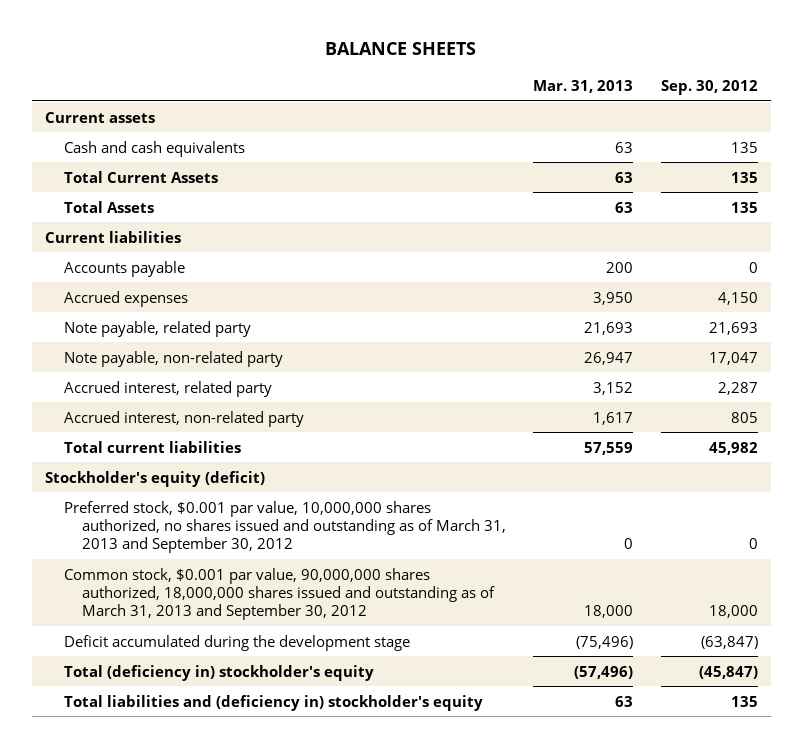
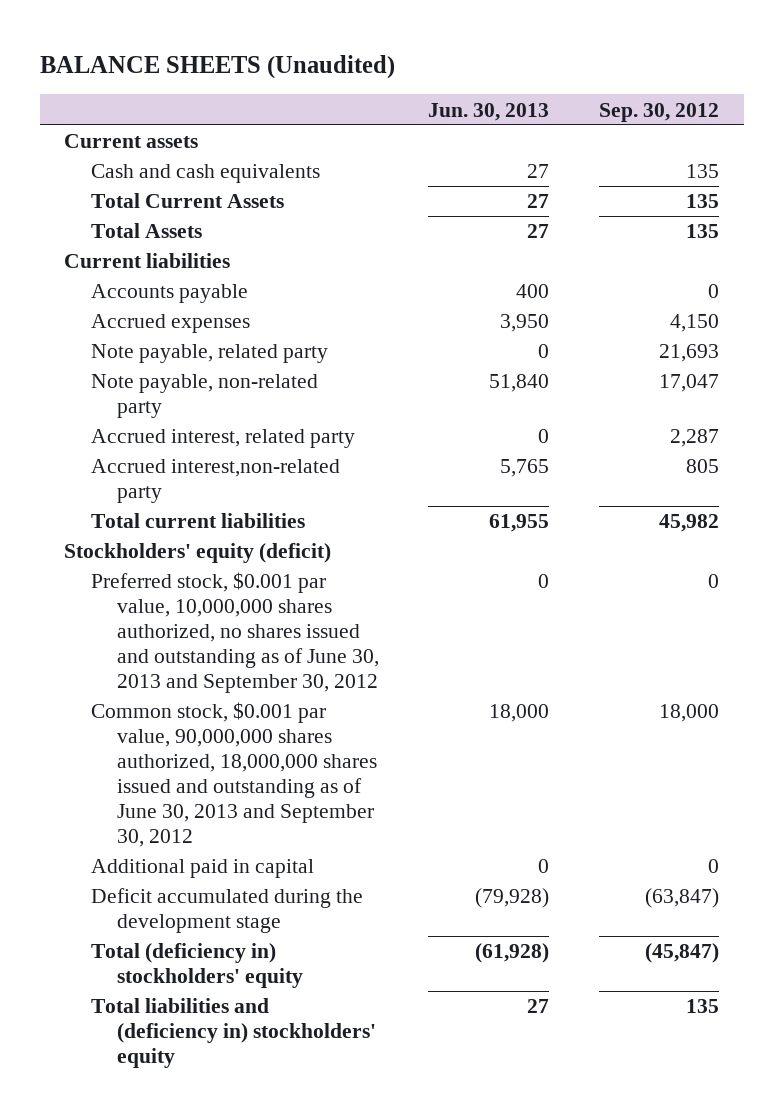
[325,42,477,56] BALANCE SHEETS -> [39,54,395,79] BALANCE SHEETS (Unaudited)
[533,80,634,94] Mar. 31, 2013 -> none
none -> [428,102,550,121] Jun. 30, 2013
[63,410,304,427] Accrued interest, non-related party -> [90,459,340,504] Accrued interest,non-related party
[45,470,266,487] Stockholder's equity (deficit) -> [64,543,332,564] Stockholders' equity (deficit)
[63,500,507,554] Preferred stock, $0.001 par value, 10,000,000 shares authorized, no shares issued and outstanding as of March 31, 2013 and September 30, 2012 -> [90,572,379,694] Preferred stock, $0.001 par value, 10,000,000 shares authorized, no shares issued and outstanding as of June 30, 2013 and September 30, 2012
[63,567,496,621] Common stock, $0.001 par value, 90,000,000 shares authorized, 18,000,000 shares issued and outstanding as of March 31, 2013 and September 30, 2012 -> [90,702,377,848] Common stock, $0.001 par value, 90,000,000 shares authorized, 18,000,000 shares issued and outstanding as of June 30, 2013 and September 30, 2012
none -> [90,859,314,879] Additional paid in capital
[63,664,374,681] Total (deficiency in) stockholder's equity -> [90,943,303,989] Total (deficiency in) stockholders' equity
[63,694,483,711] Total liabilities and (deficiency in) stockholder's equity -> [90,998,376,1069] Total liabilities and (deficiency in) stockholders' equity

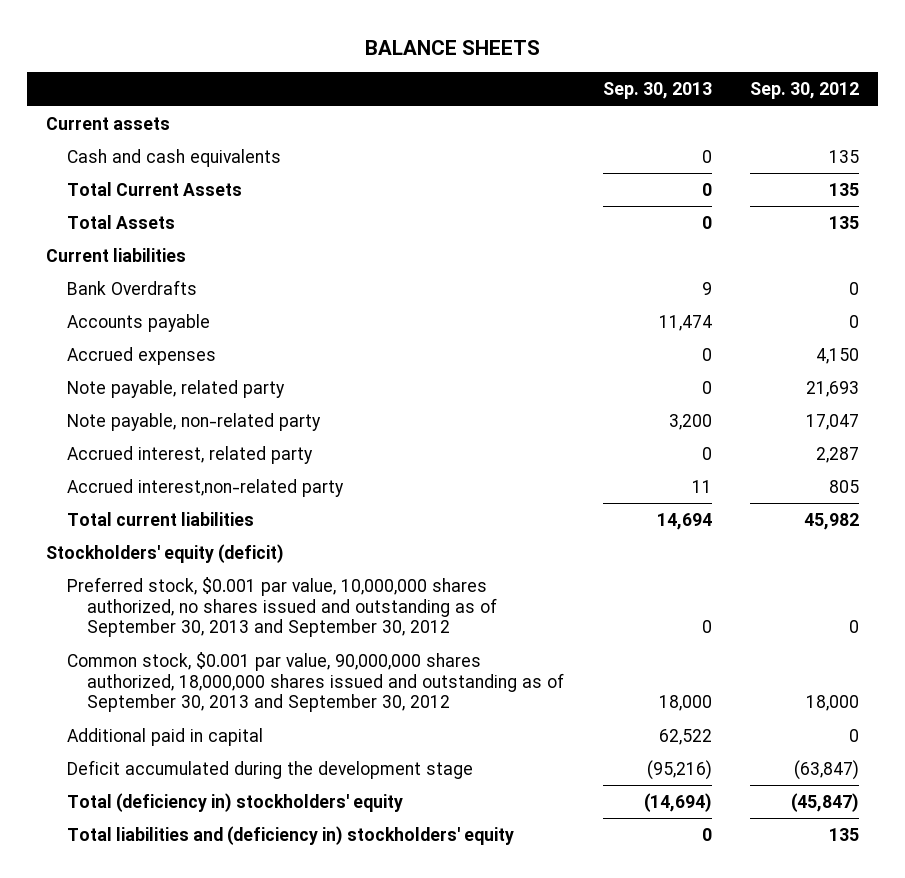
[39,54,395,79] BALANCE SHEETS (Unaudited) -> [364,39,540,55] BALANCE SHEETS
[428,102,550,121] Jun. 30, 2013 -> none
none -> [602,82,712,100] Sep. 30, 2013
none -> [66,279,197,295] Bank Overdrafts
[90,572,379,694] Preferred stock, $0.001 par value, 10,000,000 shares authorized, no shares issued and outstanding as of June 30, 2013 and September 30, 2012 -> [66,576,498,638] Preferred stock, $0.001 par value, 10,000,000 shares authorized, no shares issued and outstanding as of September 30, 2013 and September 30, 2012
[90,702,377,848] Common stock, $0.001 par value, 90,000,000 shares authorized, 18,000,000 shares issued and outstanding as of June 30, 2013 and September 30, 2012 -> [66,651,565,713] Common stock, $0.001 par value, 90,000,000 shares authorized, 18,000,000 shares issued and outstanding as of September 30, 2013 and September 30, 2012

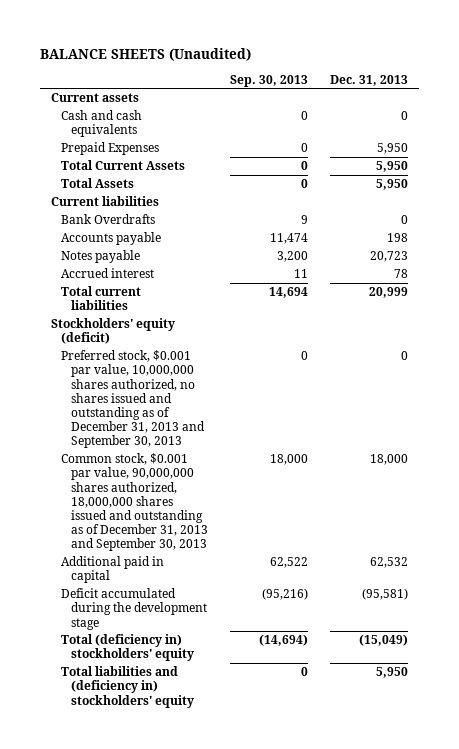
[364,39,540,55] BALANCE SHEETS -> [40,47,252,61] BALANCE SHEETS (Unaudited)
[749,82,859,100] Sep. 30, 2012 -> none
none -> [329,74,408,86] Dec. 31, 2013
none -> [61,142,160,156] Prepaid Expenses
[66,346,216,365] Accrued expenses -> none
[66,379,285,398] Note payable, related party -> none
[66,445,313,464] Accrued interest, related party -> none
[66,412,321,431] Note payable, non-related party -> [61,250,141,264] Notes payable
[66,478,344,497] Accrued interest,non-related party -> [61,268,155,279] Accrued interest
[66,576,498,638] Preferred stock, $0.001 par value, 10,000,000 shares authorized, no shares issued and outstanding as of September 30, 2013 and September 30, 2012 -> [61,350,205,449] Preferred stock, $0.001 par value, 10,000,000 shares authorized, no shares issued and outstanding as of December 31, 2013 and September 30, 2013
[66,651,565,713] Common stock, $0.001 par value, 90,000,000 shares authorized, 18,000,000 shares issued and outstanding as of September 30, 2013 and September 30, 2012 -> [61,453,208,552] Common stock, $0.001 par value, 90,000,000 shares authorized, 18,000,000 shares issued and outstanding as of December 31, 2013 and September 30, 2013

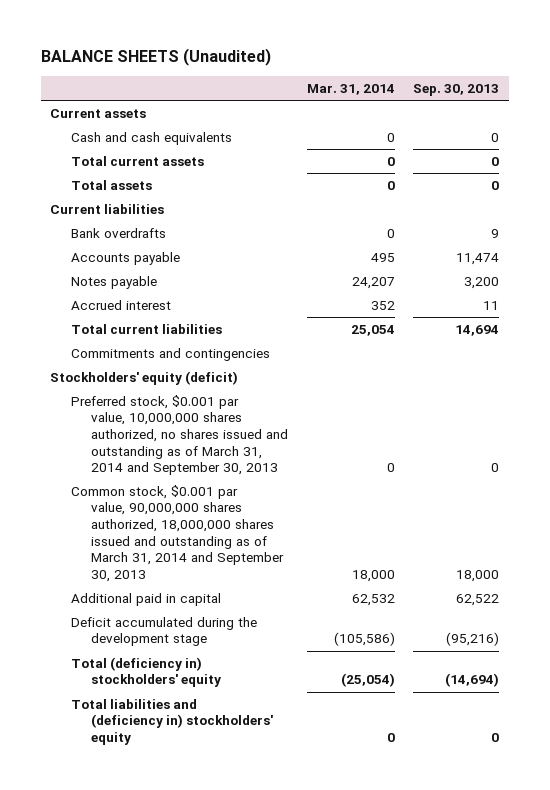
[329,74,408,86] Dec. 31, 2013 -> none
none -> [306,84,395,96] Mar. 31, 2014
[61,142,160,156] Prepaid Expenses -> none
[61,160,186,171] Total Current Assets -> [70,155,204,166] Total current assets
[61,178,135,189] Total Assets -> [70,179,152,190] Total assets
[61,214,156,225] Bank Overdrafts -> [70,227,166,238] Bank overdrafts
none -> [70,347,270,361] Commitments and contingencies
[61,350,205,449] Preferred stock, $0.001 par value, 10,000,000 shares authorized, no shares issued and outstanding as of December 31, 2013 and September 30, 2013 -> [70,394,289,476] Preferred stock, $0.001 par value, 10,000,000 shares authorized, no shares issued and outstanding as of March 31, 2014 and September 30, 2013
[61,453,208,552] Common stock, $0.001 par value, 90,000,000 shares authorized, 18,000,000 shares issued and outstanding as of December 31, 2013 and September 30, 2013 -> [70,484,285,582] Common stock, $0.001 par value, 90,000,000 shares authorized, 18,000,000 shares issued and outstanding as of March 31, 2014 and September 30, 2013

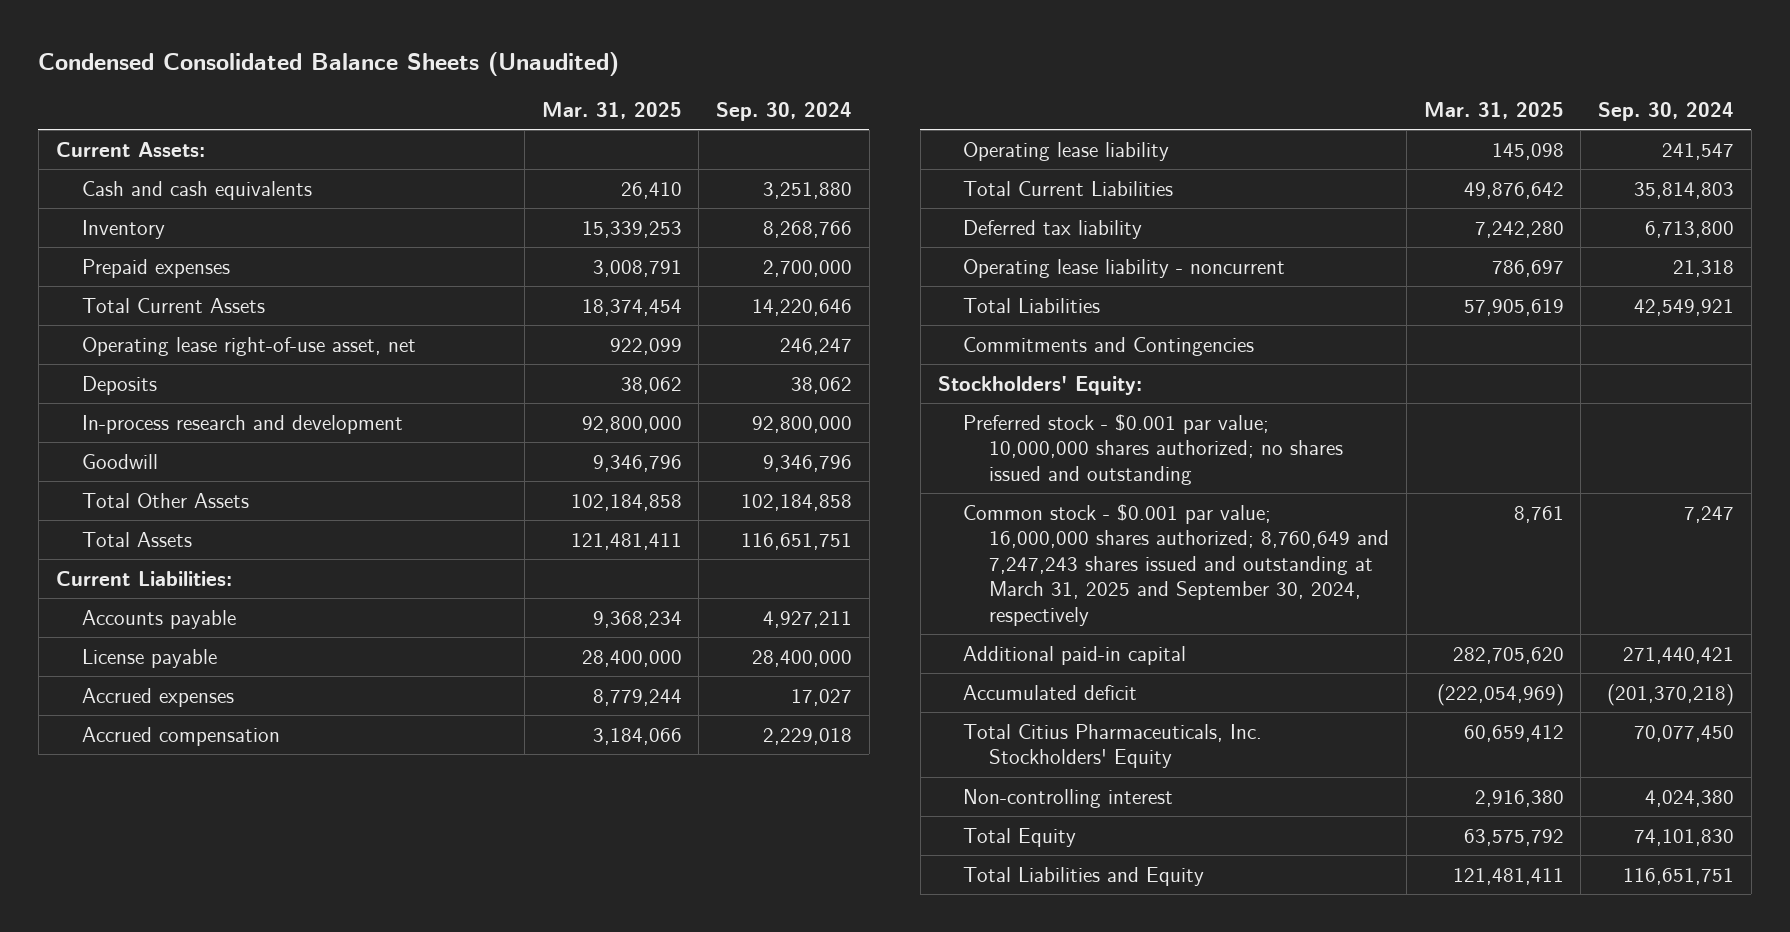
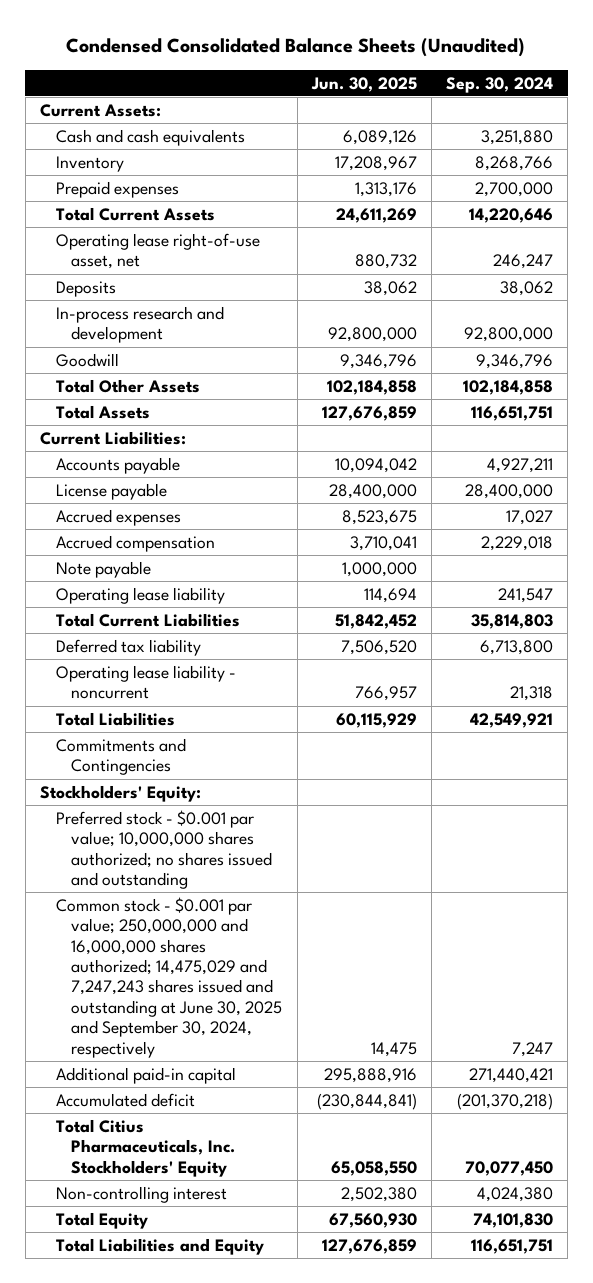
[541,102,682,120] Mar. 31, 2025 -> none
none -> [310,76,417,92] Jun. 30, 2025
none -> [55,560,151,578] Note payable
[963,503,1390,626] Common stock - $0.001 par value; 16,000,000 shares authorized; 8,760,649 and 7,247,243 shares issued and outstanding at March 31, 2025 and September 30, 2024, respectively -> [55,896,283,1058] Common stock - $0.001 par value; 250,000,000 and 16,000,000 shares authorized; 14,475,029 and 7,247,243 shares issued and outstanding at June 30, 2025 and September 30, 2024, respectively

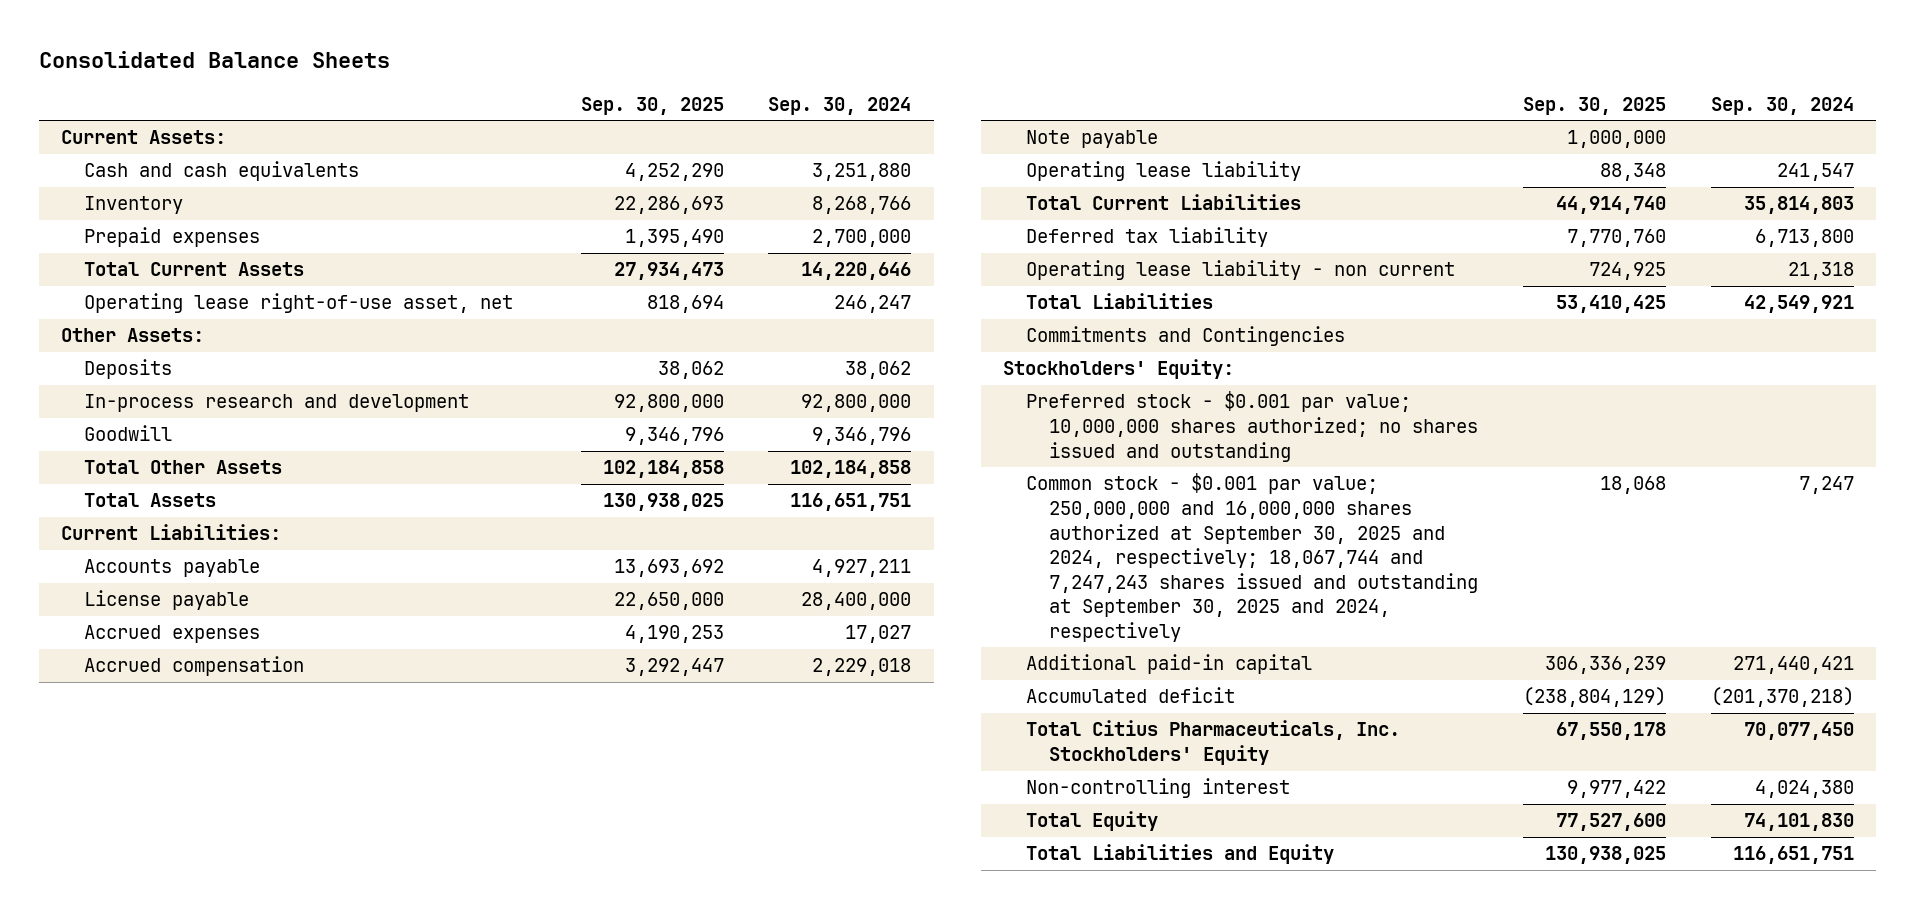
[66,38,526,58] Condensed Consolidated Balance Sheets (Unaudited) -> [38,51,390,69] Consolidated Balance Sheets
[310,76,417,92] Jun. 30, 2025 -> none
none -> [580,96,724,115] Sep. 30, 2025
none -> [61,328,205,343] Other Assets:
[55,664,236,700] Operating lease liability - noncurrent -> [1026,260,1456,281] Operating lease liability - non current
[55,896,283,1058] Common stock - $0.001 par value; 250,000,000 and 16,000,000 shares authorized; 14,475,029 and 7,247,243 shares issued and outstanding at June 30, 2025 and September 30, 2024, respectively -> [1026,473,1479,642] Common stock - $0.001 par value; 250,000,000 and 16,000,000 shares authorized at September 30, 2025 and 2024, respectively; 18,067,744 and 7,247,243 shares issued and outstanding at September 30, 2025 and 2024, respectively

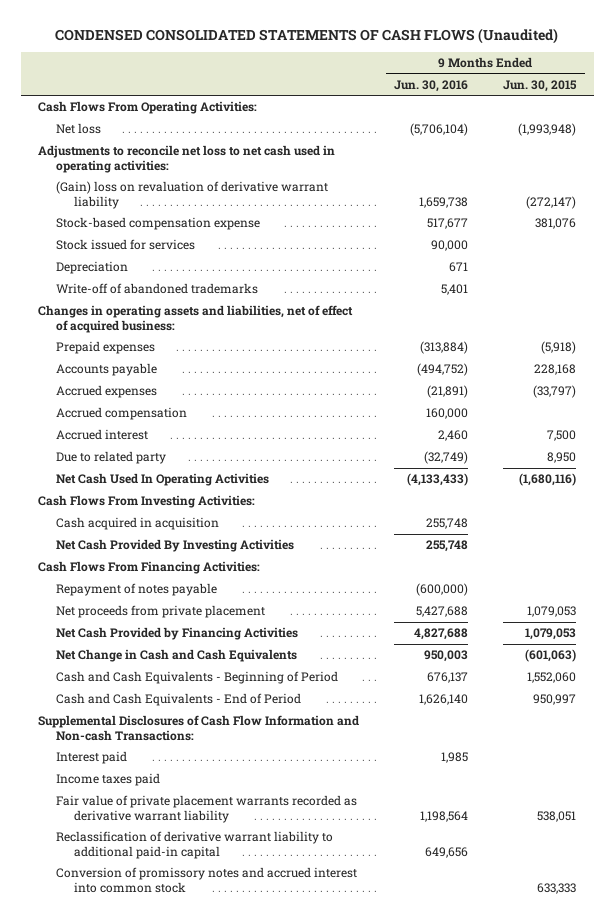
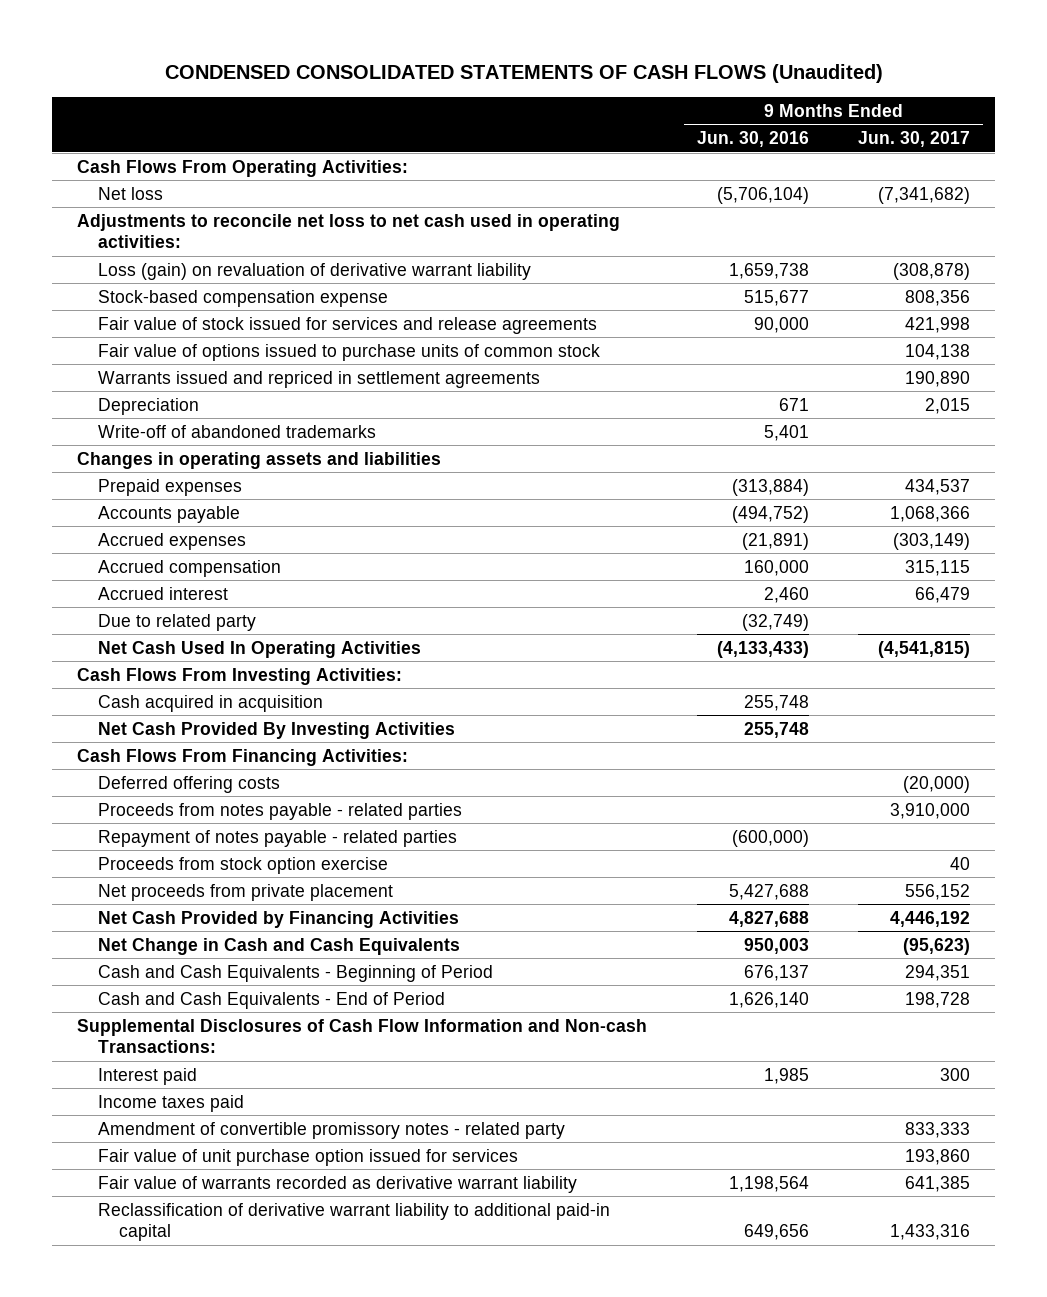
[503,79,578,92] Jun. 30, 2015 -> none
none -> [858,130,971,147] Jun. 30, 2017
[55,239,195,251] Stock issued for services -> none
[55,181,328,209] (Gain) loss on revaluation of derivative warrant liability -> [98,262,532,280] Loss (gain) on revaluation of derivative warrant liability
[427,218,469,230] 517,677 -> [743,289,809,306] 515,677
none -> [98,316,598,334] Fair value of stock issued for services and release agreements
none -> [98,343,601,361] Fair value of options issued to purchase units of common stock
none -> [98,370,541,388] Warrants issued and repriced in settlement agreements
[38,305,354,333] Changes in operating assets and liabilities, net of effect of acquired business: -> [77,451,442,469] Changes in operating assets and liabilities
none -> [98,775,281,793] Deferred offering costs
none -> [98,802,463,820] Proceeds from notes payable - related parties
[55,583,217,597] Repayment of notes payable -> [98,829,458,847] Repayment of notes payable - related parties
none -> [98,856,389,874] Proceeds from stock option exercise
none -> [98,1121,566,1139] Amendment of convertible promissory notes - related party
none -> [98,1148,519,1166] Fair value of unit purchase option issued for services
[55,795,357,823] Fair value of private placement warrants recorded as derivative warrant liability -> [98,1175,578,1193] Fair value of warrants recorded as derivative warrant liability
[55,867,357,893] Conversion of promissory notes and accrued interest into common stock -> none

